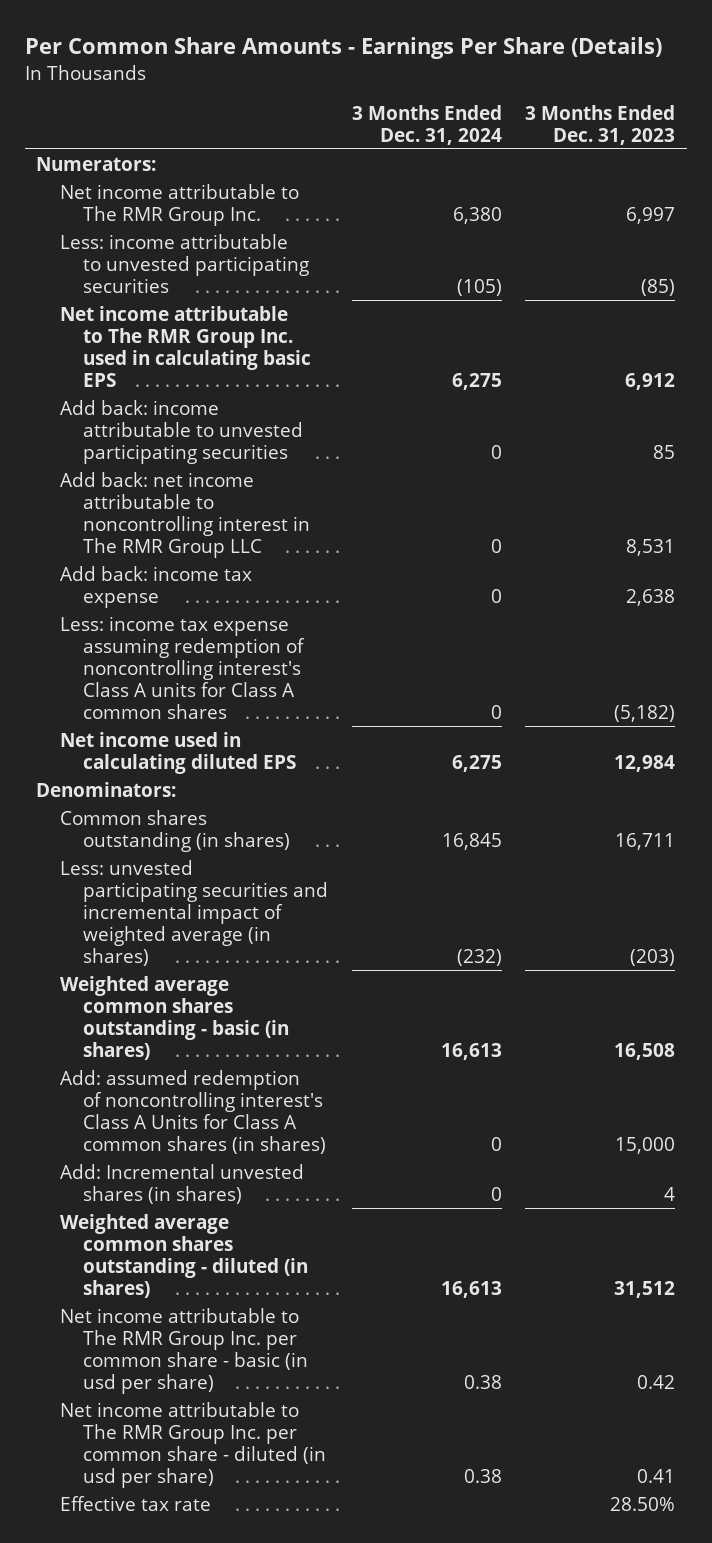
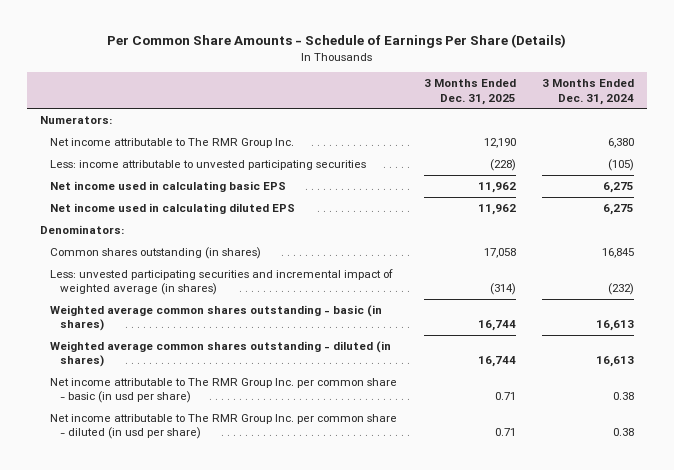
[24,37,662,60] Per Common Share Amounts - Earnings Per Share (Details) -> [106,33,566,48] Per Common Share Amounts - Schedule of Earnings Per Share (Details)
[525,104,676,145] 3 Months Ended Dec. 31, 2023 -> none
none -> [423,79,516,105] 3 Months Ended Dec. 31, 2025
[59,399,303,464] Add back: income attributable to unvested participating securities -> none
[59,471,310,559] Add back: net income attributable to noncontrolling interest in The RMR Group LLC -> none
[59,565,252,608] Add back: income tax expense -> none
[59,615,305,720] Less: income tax expense assuming redemption of noncontrolling interest's Class A units for Class A common shares -> none
[59,305,311,388] Net income attributable to The RMR Group Inc. used in calculating basic EPS -> [50,181,287,193] Net income used in calculating basic EPS
[59,1069,326,1155] Add: assumed redemption of noncontrolling interest's Class A Units for Class A common shares (in shares) -> none
[59,1163,304,1204] Add: Incremental unvested shares (in shares) -> none
[59,1495,211,1511] Effective tax rate -> none

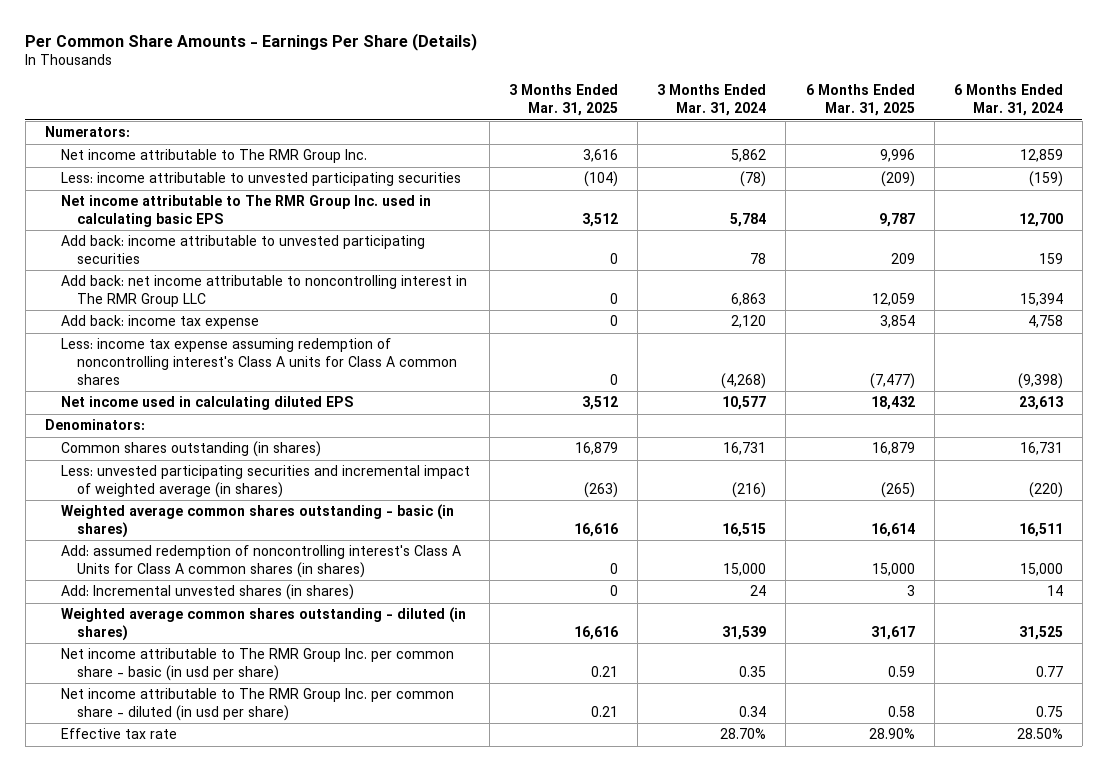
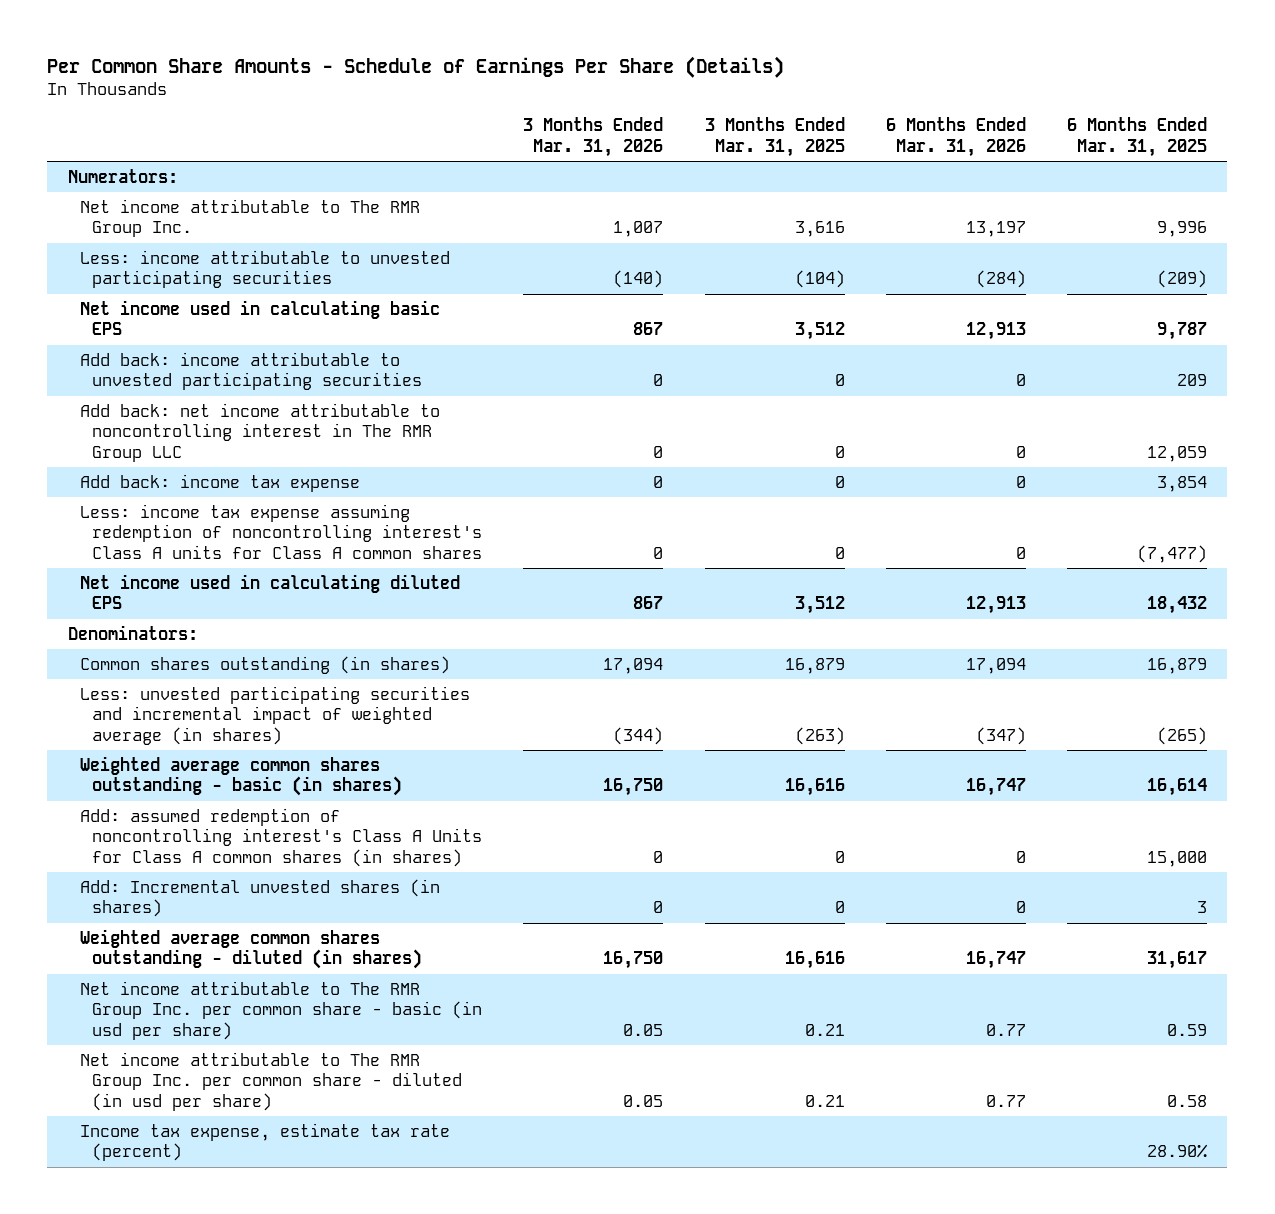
[25,32,478,51] Per Common Share Amounts - Earnings Per Share (Details) -> [47,55,785,78] Per Common Share Amounts - Schedule of Earnings Per Share (Details)
[657,84,767,117] 3 Months Ended Mar. 31, 2024 -> none
[953,84,1063,117] 6 Months Ended Mar. 31, 2024 -> none
none -> [523,117,664,158] 3 Months Ended Mar. 31, 2026
none -> [885,117,1026,158] 6 Months Ended Mar. 31, 2026
[60,195,431,227] Net income attributable to The RMR Group Inc. used in calculating basic EPS -> [80,299,441,336] Net income used in calculating basic EPS
[60,728,177,740] Effective tax rate -> [80,1122,451,1162] Income tax expense, estimate tax rate (percent)

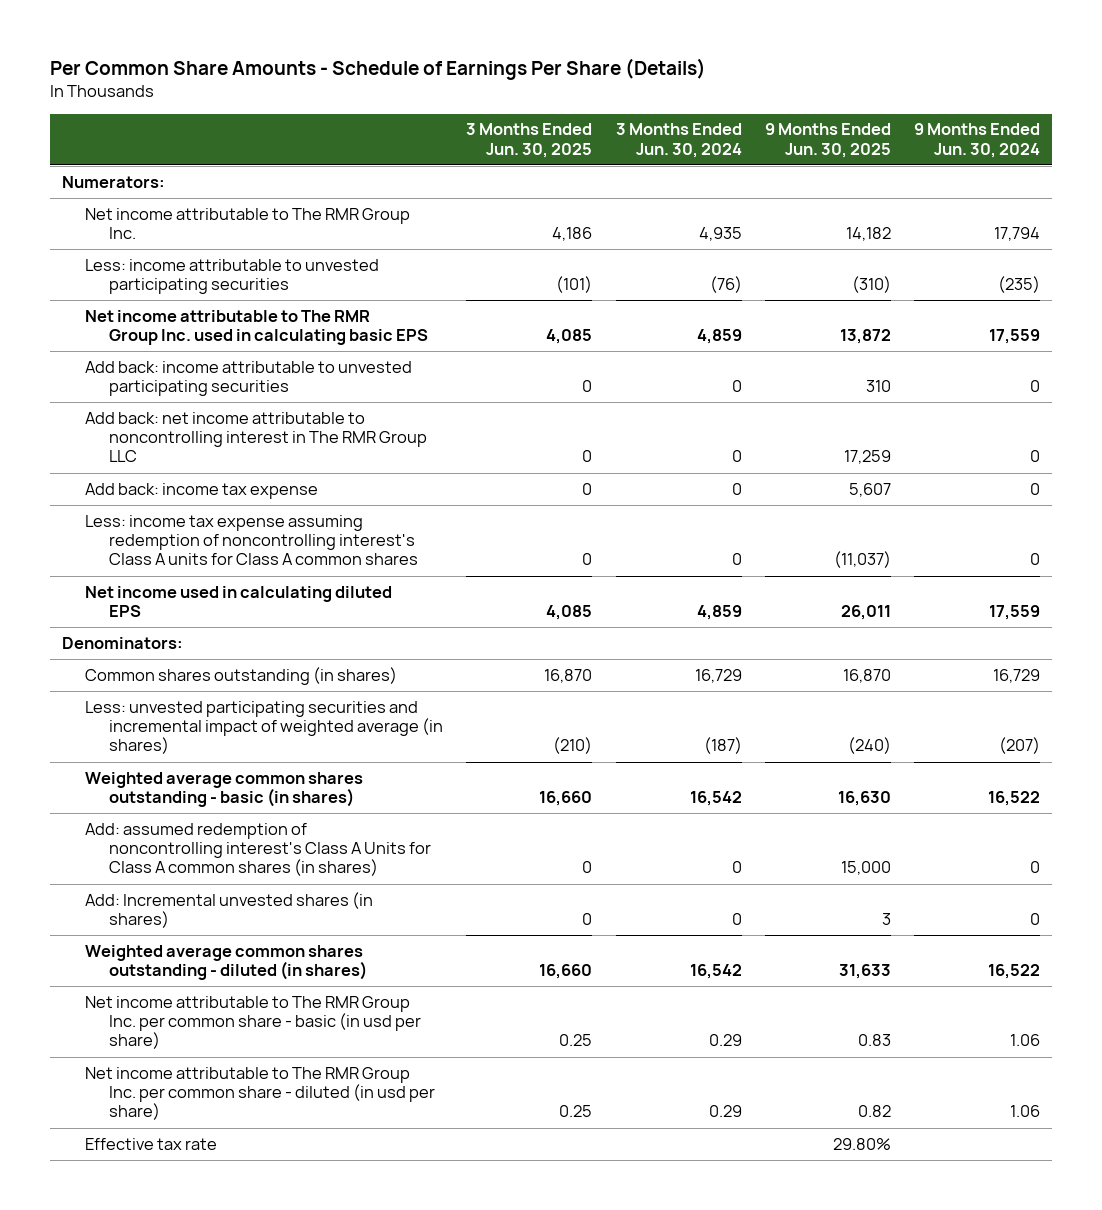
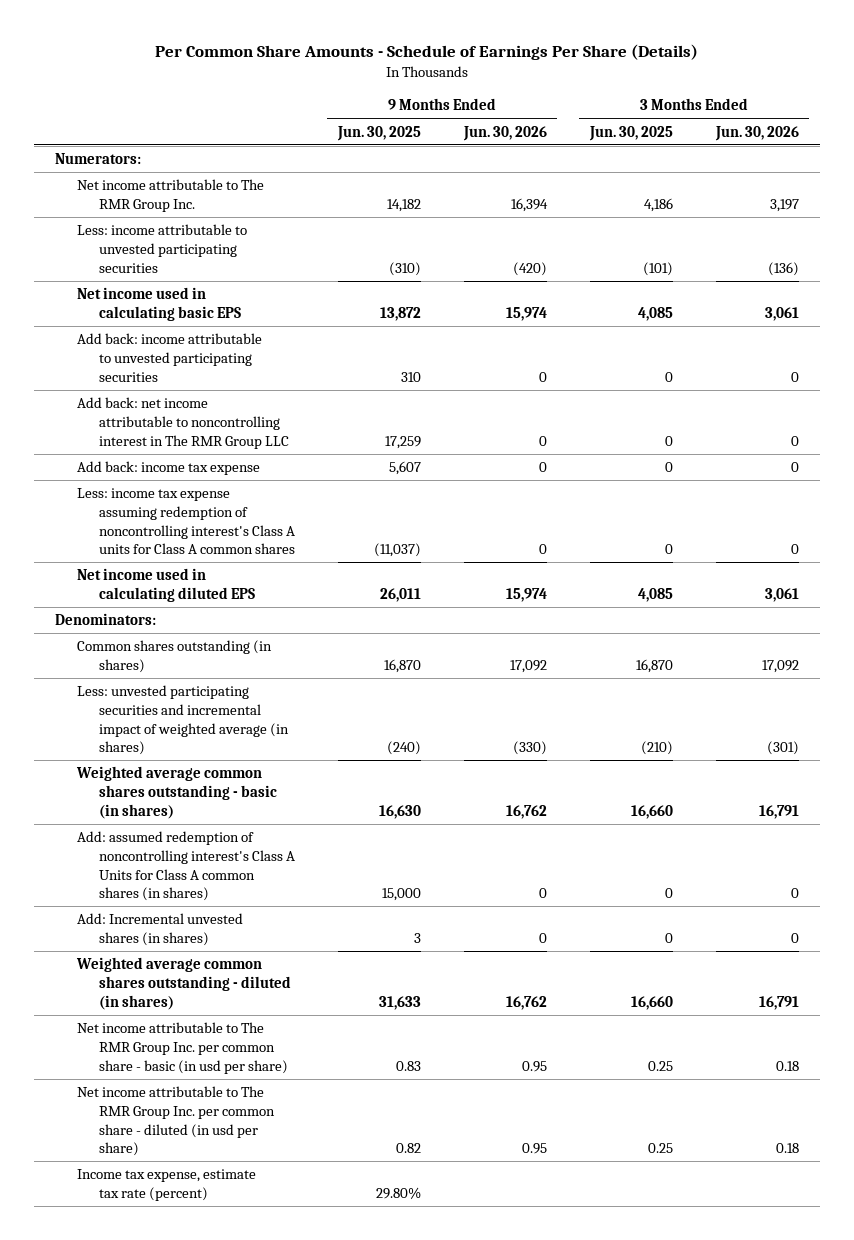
[615,123,742,158] 3 Months Ended Jun. 30, 2024 -> none
[914,123,1041,158] 9 Months Ended Jun. 30, 2024 -> none
none -> [462,125,547,141] Jun. 30, 2026
none -> [714,125,799,141] Jun. 30, 2026
[85,309,428,346] Net income attributable to The RMR Group Inc. used in calculating basic EPS -> [76,287,241,321] Net income used in calculating basic EPS
[85,1137,218,1150] Effective tax rate -> [76,1169,256,1201] Income tax expense, estimate tax rate (percent)

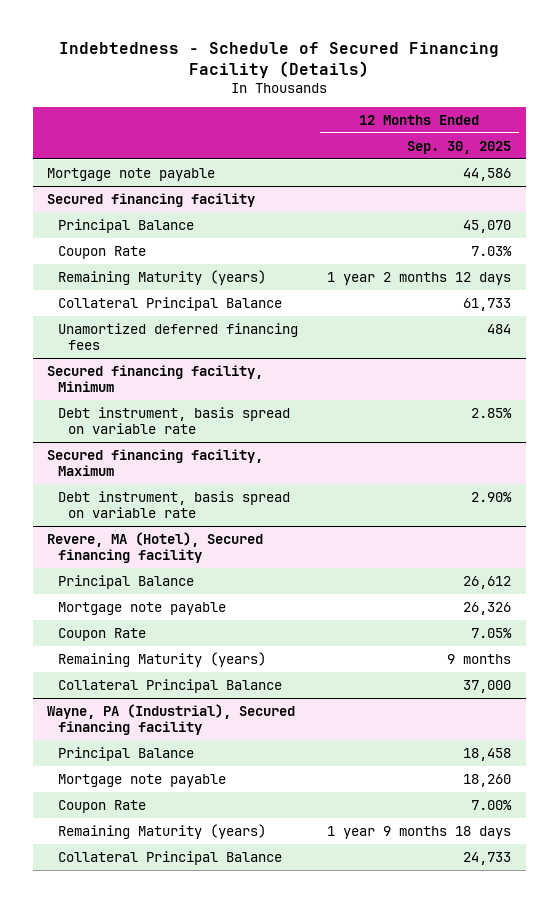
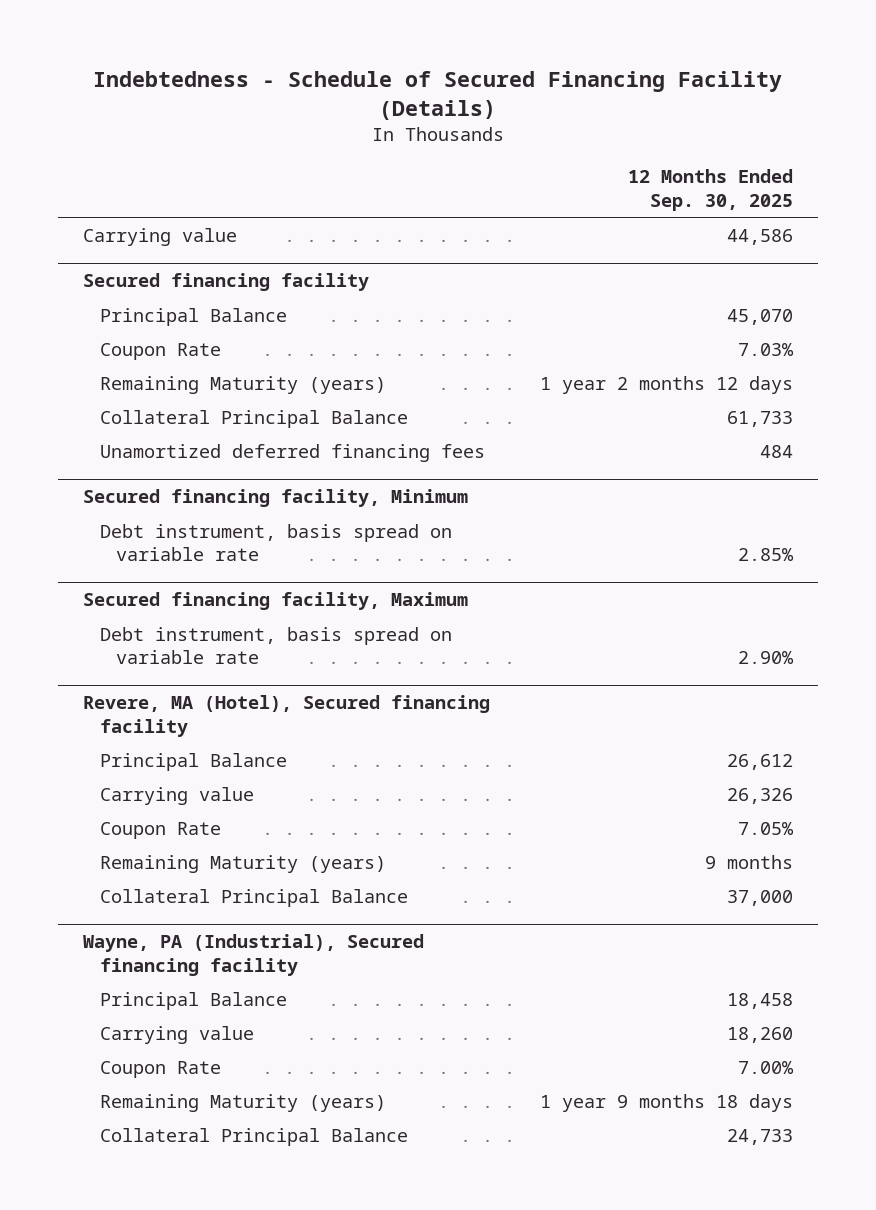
[47,168,216,182] Mortgage note payable -> [83,227,238,246] Carrying value
[57,602,226,616] Mortgage note payable -> [99,786,254,805] Carrying value
[57,774,226,788] Mortgage note payable -> [99,1025,254,1044] Carrying value

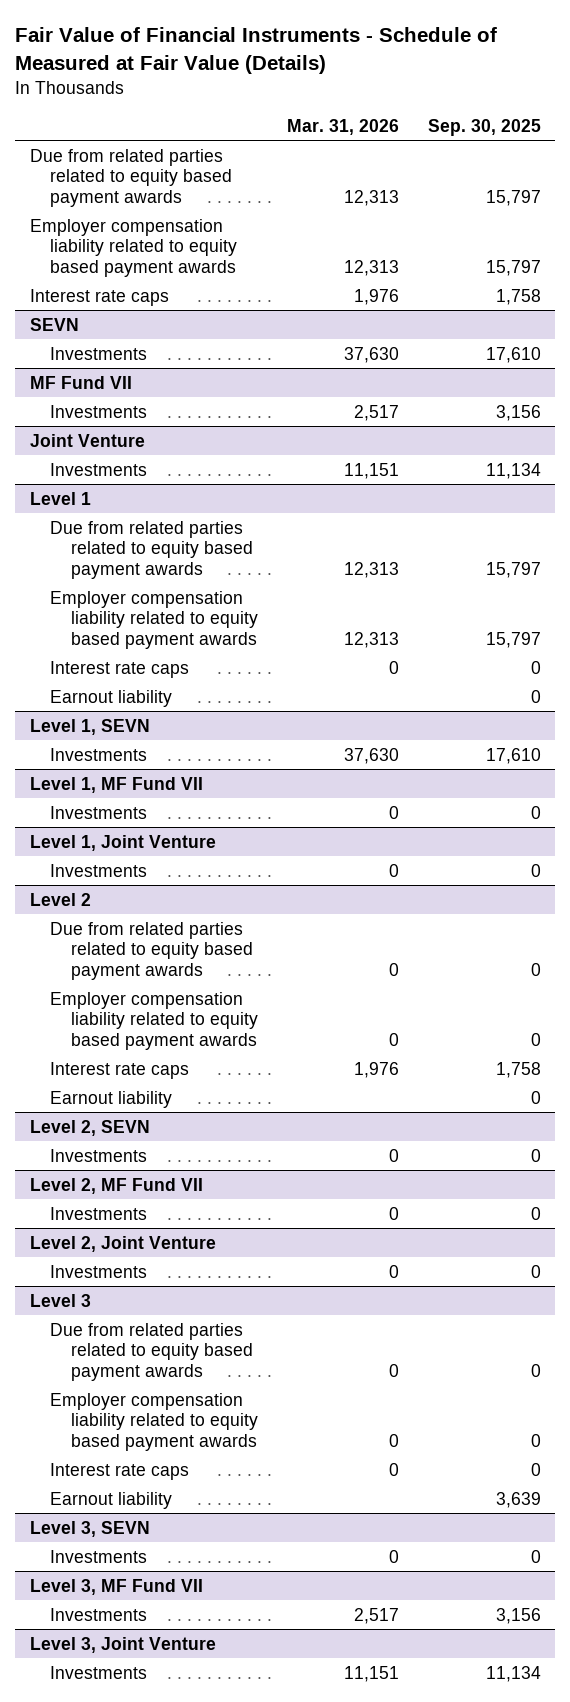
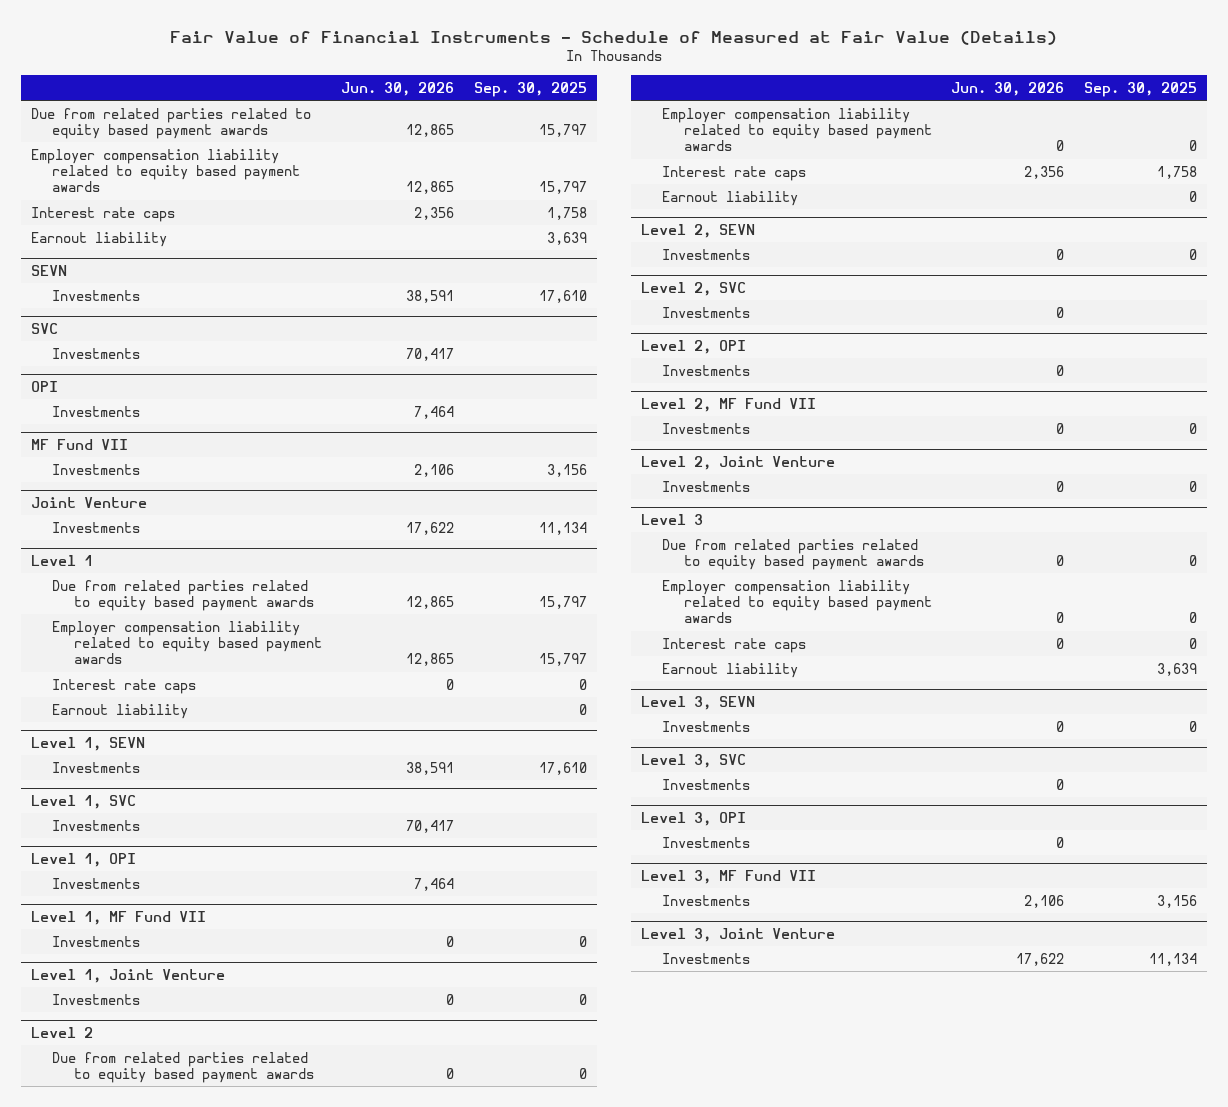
[286,118,399,135] Mar. 31, 2026 -> none
none -> [341,81,455,96] Jun. 30, 2026
none -> [30,231,167,247] Earnout liability
none -> [30,322,58,334] SVC
none -> [52,347,141,359] Investments
none -> [30,380,58,392] OPI
none -> [52,405,141,417] Investments
none -> [30,794,136,809] Level 1, SVC
none -> [52,819,141,831] Investments
none -> [30,852,136,867] Level 1, OPI
none -> [52,877,141,889] Investments
none -> [640,281,746,296] Level 2, SVC
none -> [662,306,751,318] Investments
none -> [640,339,746,354] Level 2, OPI
none -> [662,364,751,376] Investments
none -> [640,753,746,768] Level 3, SVC
none -> [662,778,751,790] Investments
none -> [640,811,746,826] Level 3, OPI
none -> [662,836,751,848] Investments

